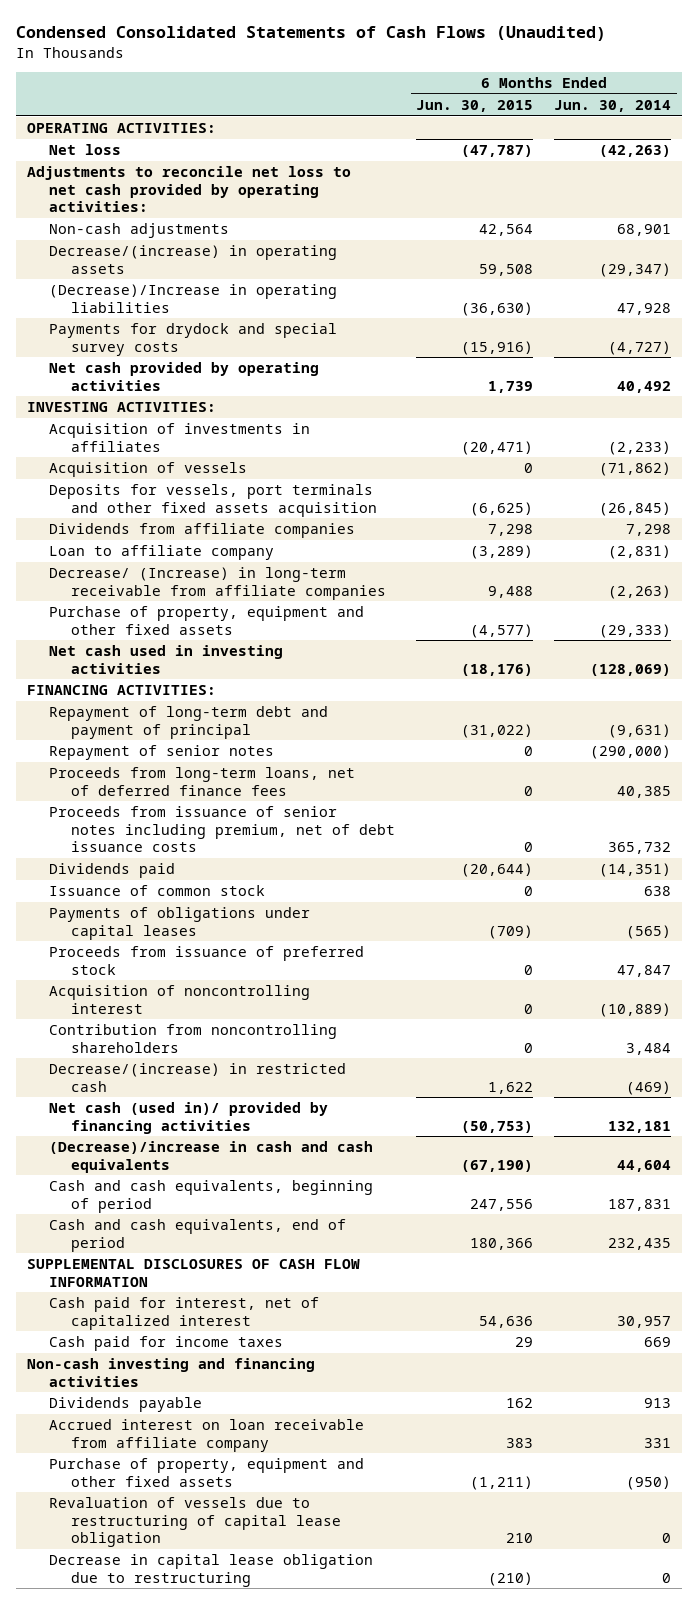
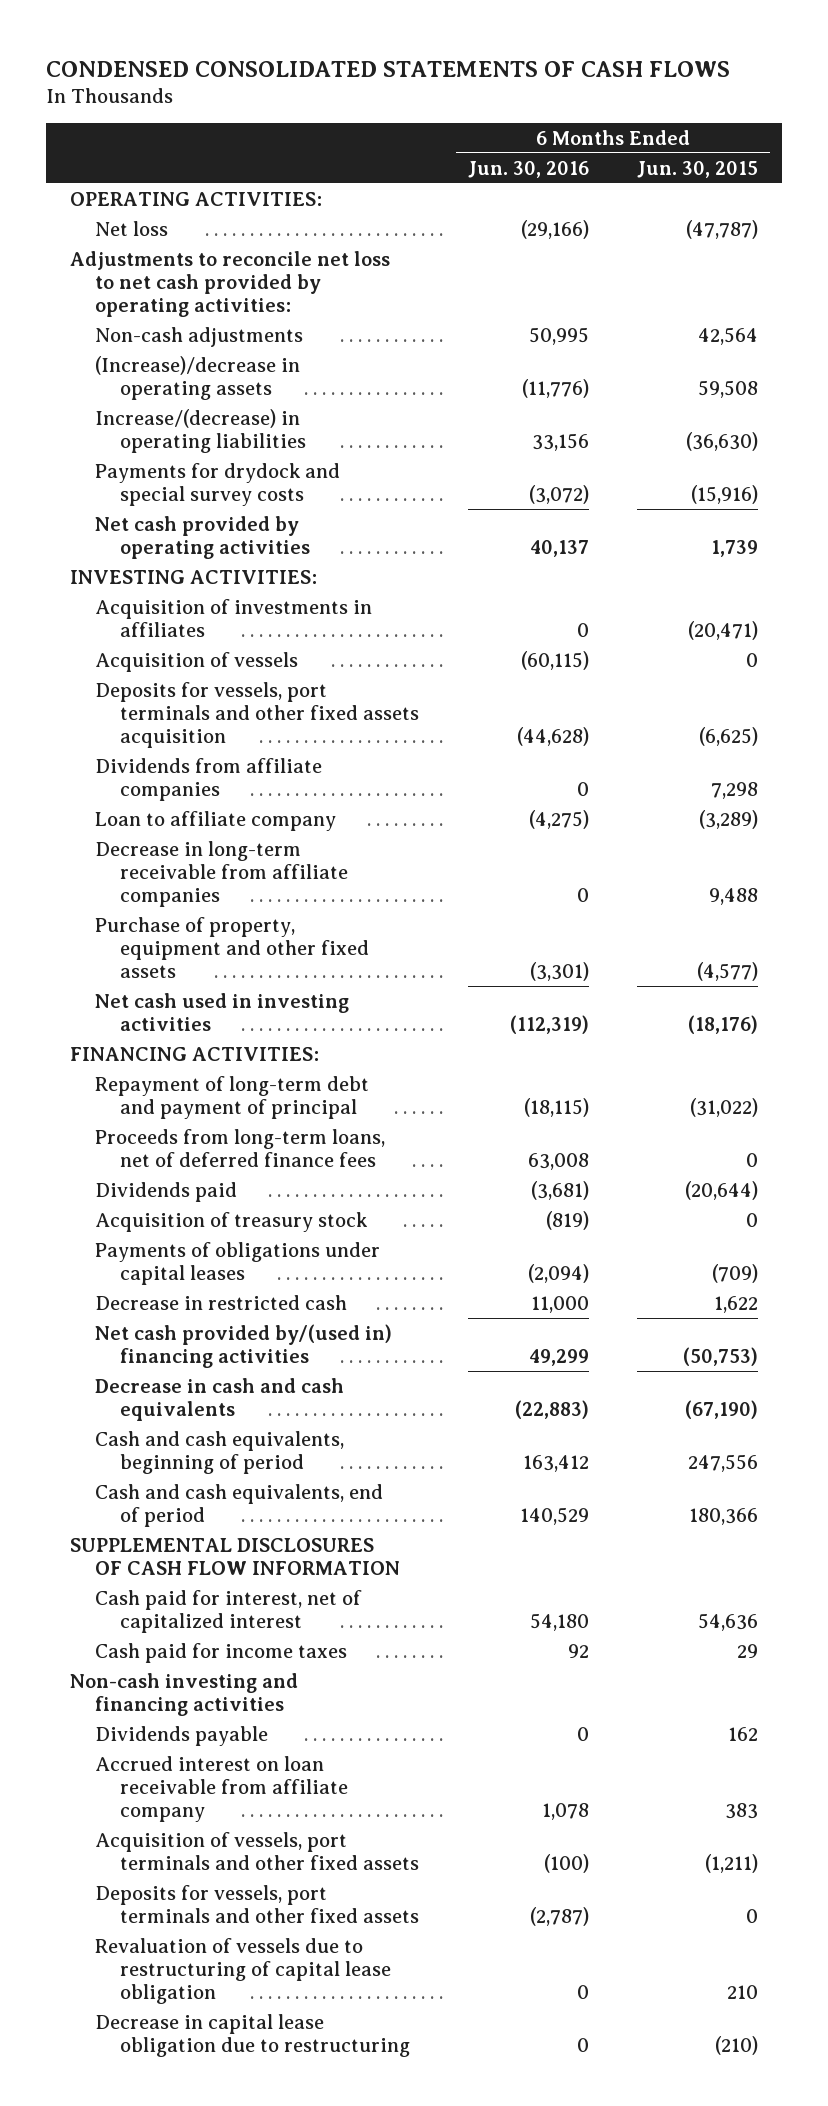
[16,26,607,42] Condensed Consolidated Statements of Cash Flows (Unaudited) -> [45,60,730,77] CONDENSED CONSOLIDATED STATEMENTS OF CASH FLOWS
[554,99,672,112] Jun. 30, 2014 -> none
none -> [467,160,589,178] Jun. 30, 2016
[49,245,338,274] Decrease/(increase) in operating assets -> [95,355,301,400] (Increase)/decrease in operating assets
[49,284,338,313] (Decrease)/Increase in operating liabilities -> [95,408,307,453] Increase/(decrease) in operating liabilities
[49,567,387,600] Decrease/ (Increase) in long-term receivable from affiliate companies -> [95,840,349,908] Decrease in long-term receivable from affiliate companies
[49,745,275,761] Repayment of senior notes -> none
[49,806,396,853] Proceeds from issuance of senior notes including premium, net of debt issuance costs -> none
[49,885,266,897] Issuance of common stock -> none
none -> [95,1211,369,1232] Acquisition of treasury stock
[49,946,365,975] Proceeds from issuance of preferred stock -> none
[49,985,311,1014] Acquisition of noncontrolling interest -> none
[49,1024,338,1053] Contribution from noncontrolling shareholders -> none
[49,1063,347,1092] Decrease/(increase) in restricted cash -> [95,1294,348,1310] Decrease in restricted cash
[49,1102,329,1134] Net cash (used in)/ provided by financing activities -> [95,1323,393,1368] Net cash provided by/(used in) financing activities
[49,1141,374,1173] (Decrease)/increase in cash and cash equivalents -> [95,1377,345,1421] Decrease in cash and cash equivalents
[49,1458,365,1487] Purchase of property, equipment and other fixed assets -> [95,1831,420,1870] Acquisition of vessels, port terminals and other fixed assets
none -> [95,1884,420,1923] Deposits for vessels, port terminals and other fixed assets

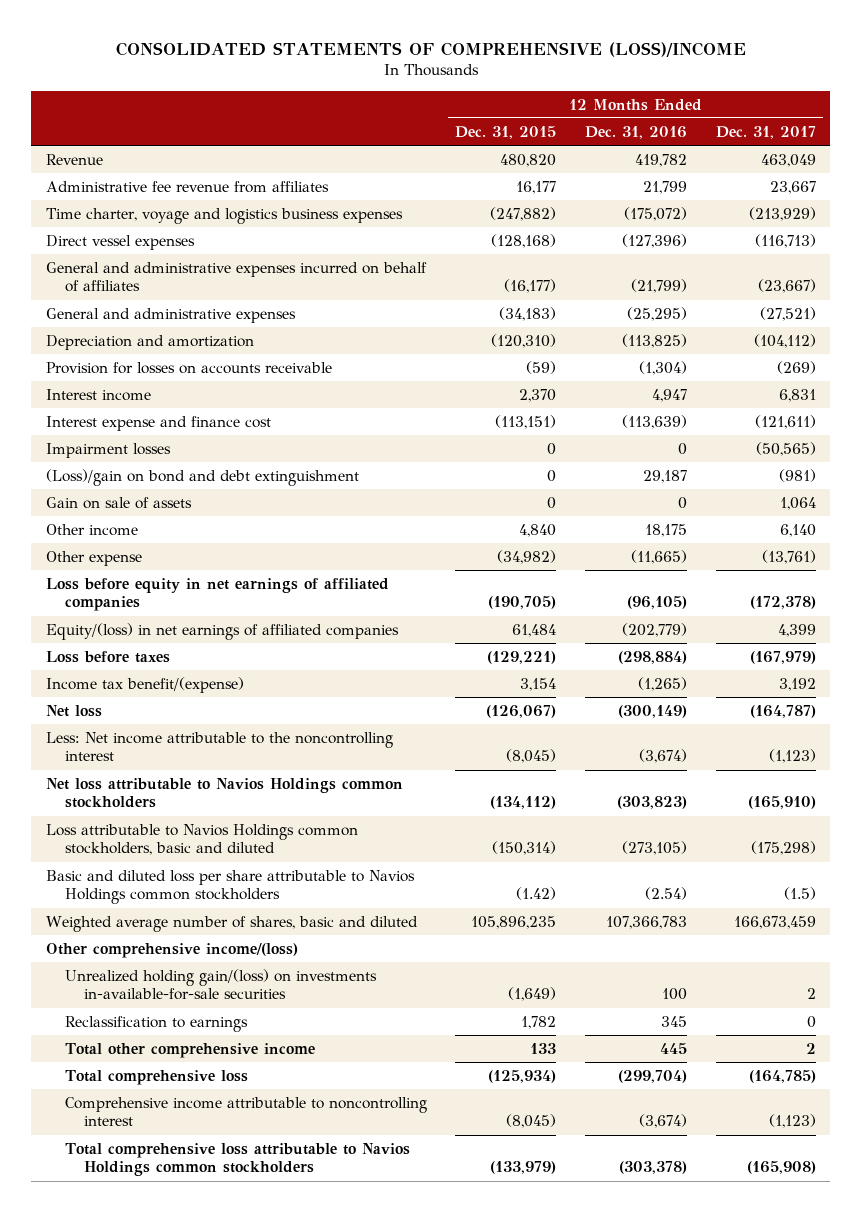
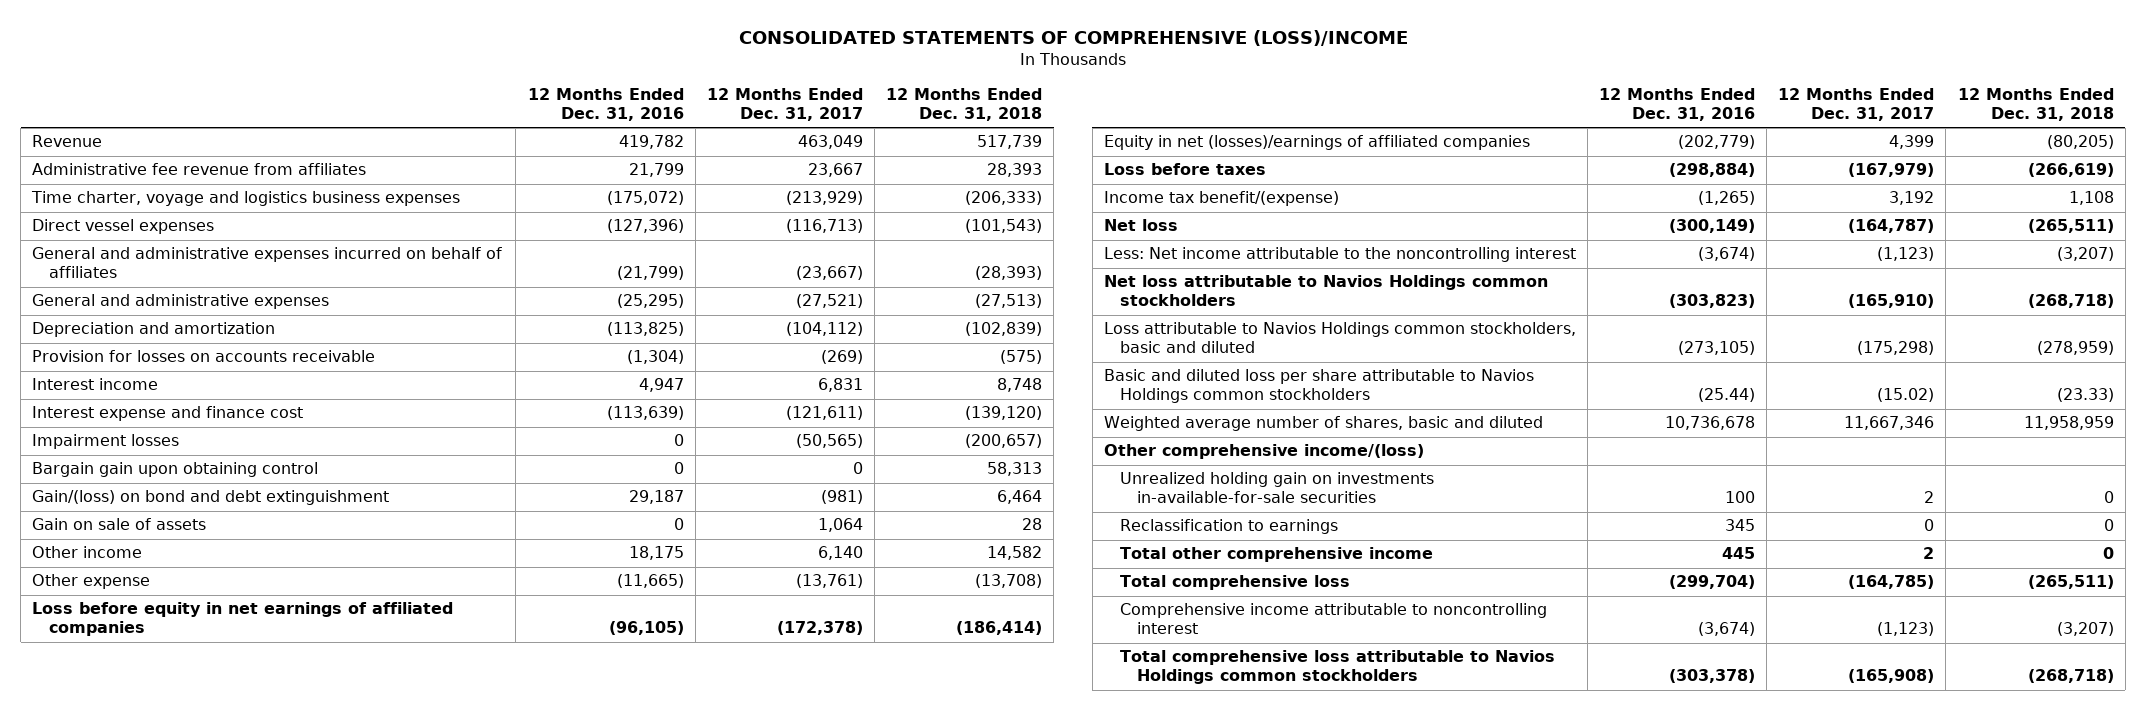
[455,125,557,139] Dec. 31, 2015 -> none
none -> [886,87,1043,121] 12 Months Ended Dec. 31, 2018
none -> [32,462,319,478] Bargain gain upon obtaining control
[45,468,359,486] (Loss)/gain on bond and debt extinguishment -> [32,490,390,506] Gain/(loss) on bond and debt extinguishment
[45,622,399,640] Equity/(loss) in net earnings of affiliated companies -> [1103,135,1530,151] Equity in net (losses)/earnings of affiliated companies
[645,887,688,901] (2.54) -> [1698,388,1756,403] (25.44)
[783,887,816,901] (1.5) -> [1877,388,1935,403] (15.02)
[606,915,688,929] 107,366,783 -> [1665,416,1756,431] 10,736,678
[733,915,816,929] 166,673,459 -> [1844,416,1935,431] 11,667,346
[64,968,377,1001] Unrealized holding gain/(loss) on investments in-available-for-sale securities -> [1120,472,1435,504] Unrealized holding gain on investments in-available-for-sale securities

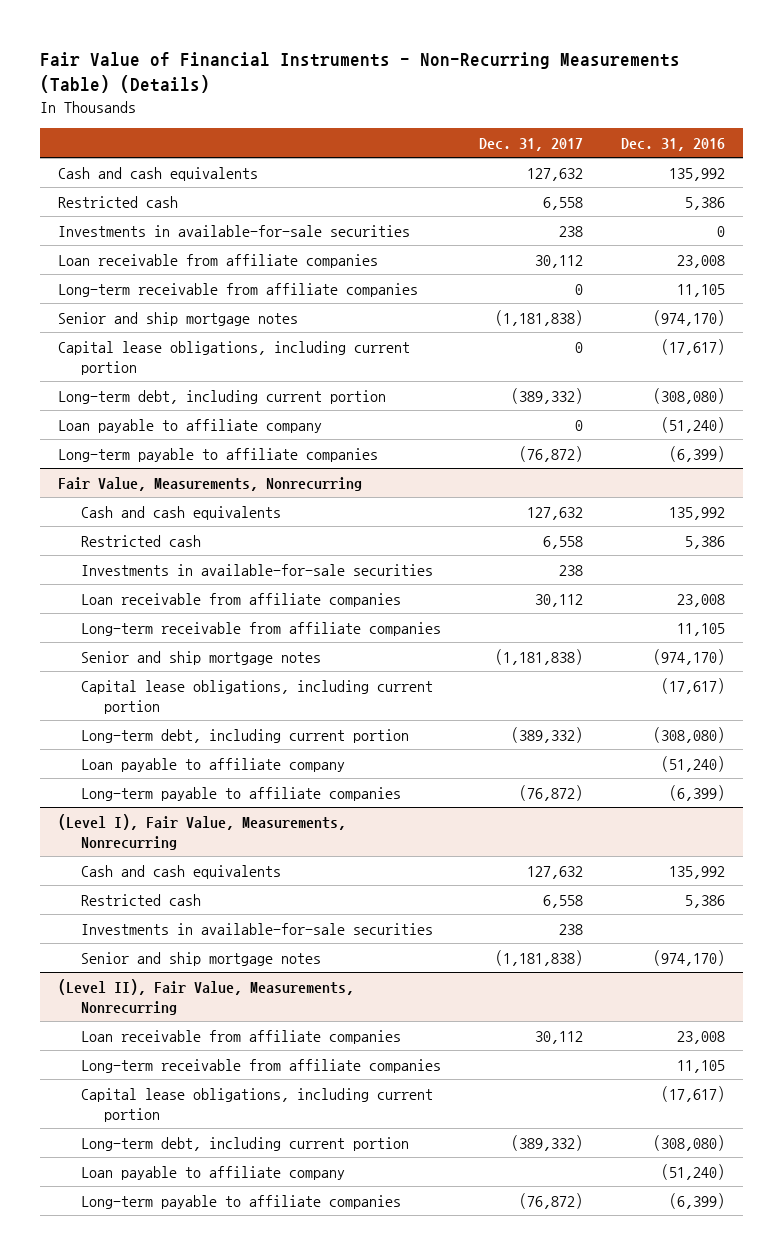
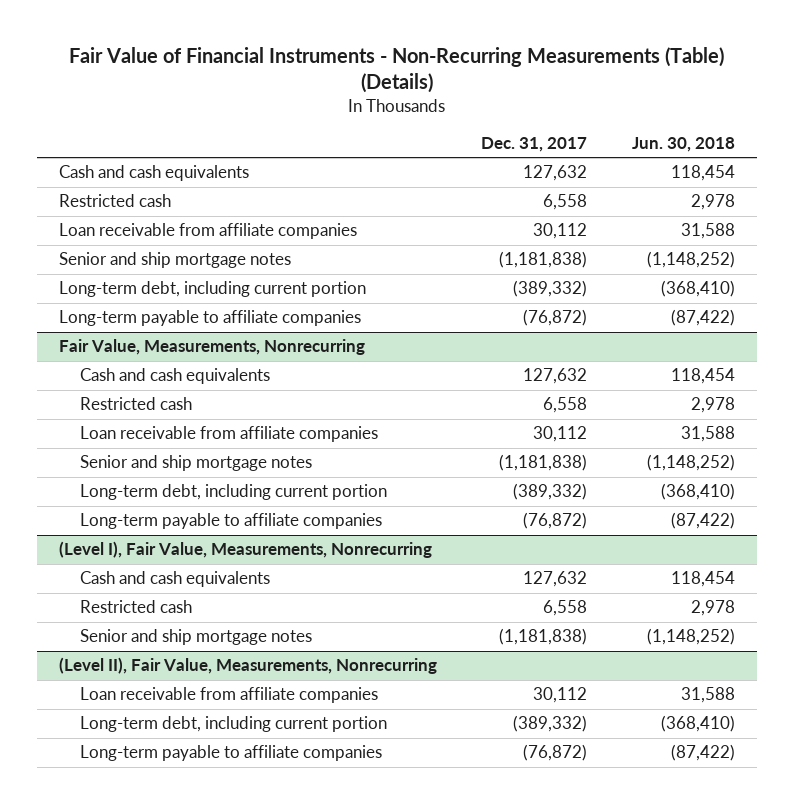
[620,137,725,151] Dec. 31, 2016 -> none
none -> [631,137,735,153] Jun. 30, 2018
[58,224,411,237] Investments in available-for-sale securities -> none
[58,282,419,297] Long-term receivable from affiliate companies -> none
[58,340,411,376] Capital lease obligations, including current portion -> none
[58,418,323,433] Loan payable to affiliate company -> none
[81,563,434,576] Investments in available-for-sale securities -> none
[81,621,442,636] Long-term receivable from affiliate companies -> none
[81,679,434,715] Capital lease obligations, including current portion -> none
[81,757,346,772] Loan payable to affiliate company -> none
[81,922,434,935] Investments in available-for-sale securities -> none
[81,1058,442,1073] Long-term receivable from affiliate companies -> none
[81,1087,434,1123] Capital lease obligations, including current portion -> none
[81,1165,346,1180] Loan payable to affiliate company -> none

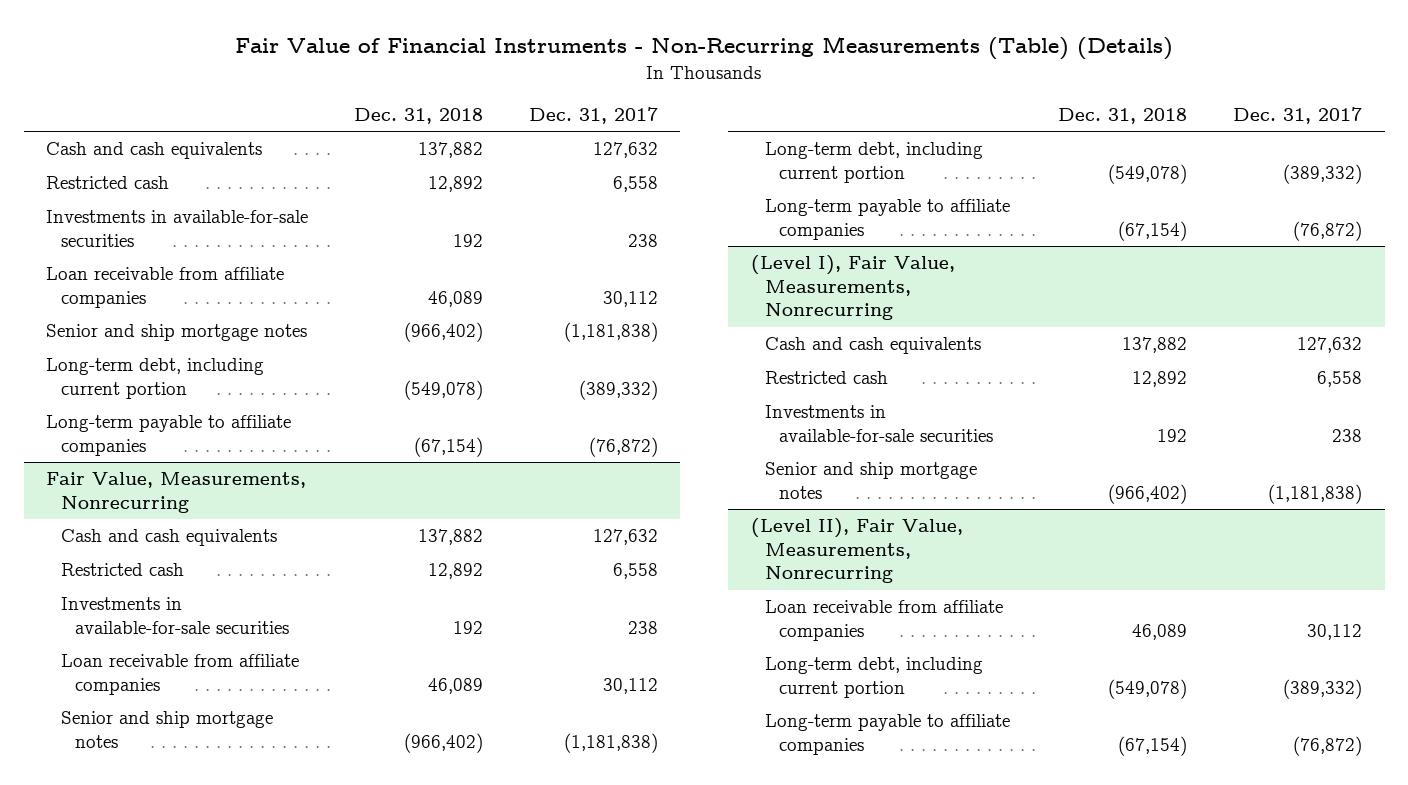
[631,137,735,153] Jun. 30, 2018 -> none
none -> [354,108,484,125] Dec. 31, 2018
none -> [46,210,309,247] Investments in available-for-sale securities
none -> [60,597,290,634] Investments in available-for-sale securities
none -> [765,405,994,442] Investments in available-for-sale securities

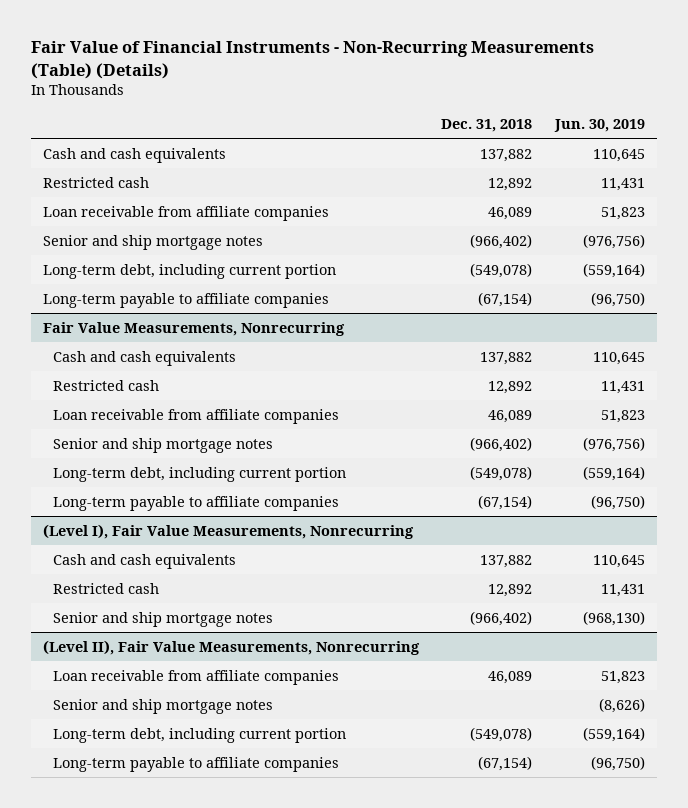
[528,107,658,125] Dec. 31, 2017 -> none
none -> [554,118,646,132] Jun. 30, 2019
[46,210,309,247] Investments in available-for-sale securities -> none
[46,472,307,513] Fair Value, Measurements, Nonrecurring -> [42,321,345,336] Fair Value Measurements, Nonrecurring
[60,597,290,634] Investments in available-for-sale securities -> none
[750,255,955,321] (Level I), Fair Value, Measurements, Nonrecurring -> [42,523,414,539] (Level I), Fair Value Measurements, Nonrecurring
[765,405,994,442] Investments in available-for-sale securities -> none
[750,518,963,584] (Level II), Fair Value, Measurements, Nonrecurring -> [42,639,420,655] (Level II), Fair Value Measurements, Nonrecurring
none -> [52,698,273,714] Senior and ship mortgage notes

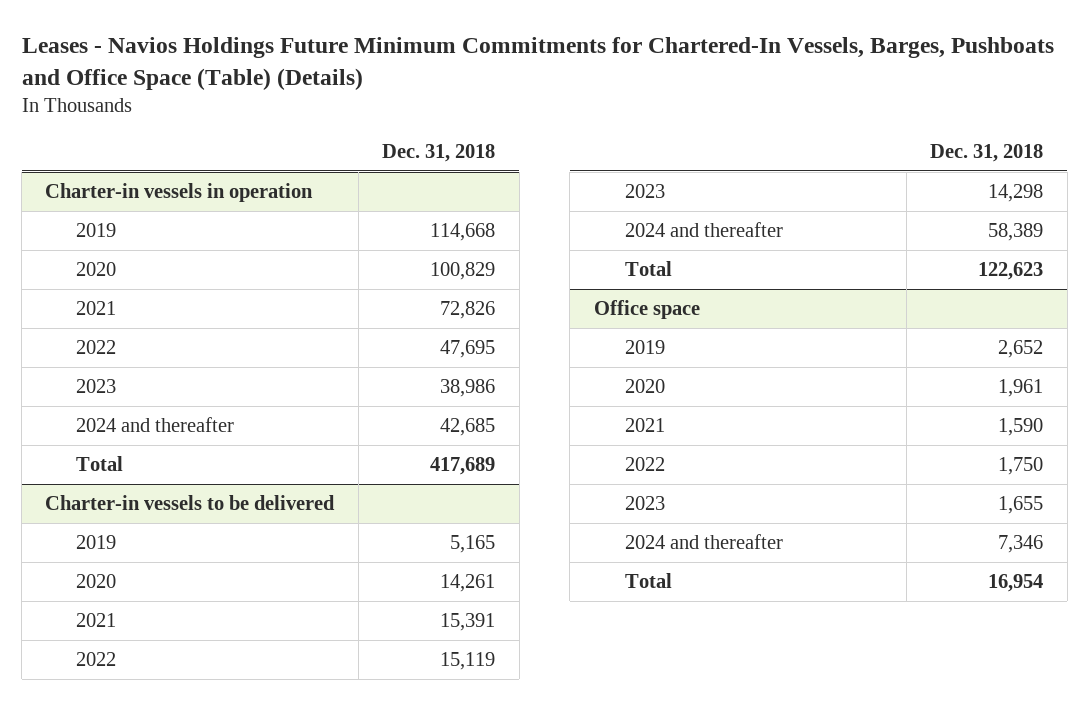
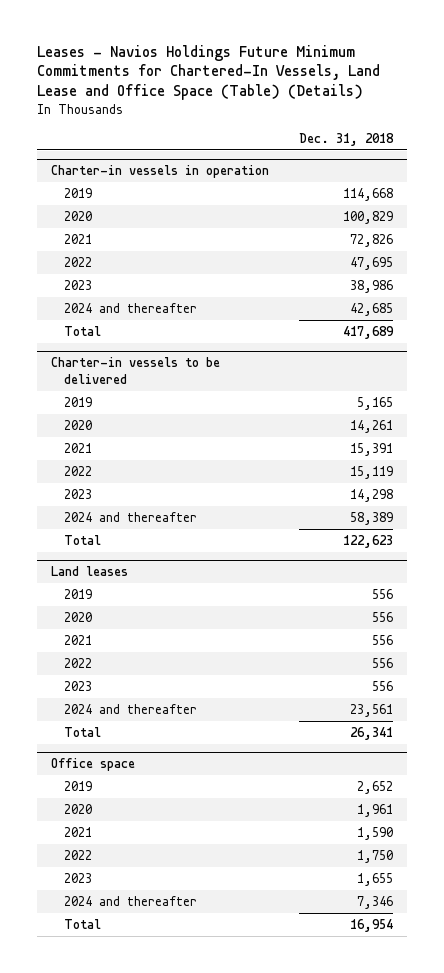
[21,37,1054,90] Leases - Navios Holdings Future Minimum Commitments for Chartered-In Vessels, Barges, Pushboats and Office Space (Table) (Details) -> [36,44,380,101] Leases - Navios Holdings Future Minimum Commitments for Chartered-In Vessels, Land Lease and Office Space (Table) (Details)
none -> [51,566,129,577] Land leases
none -> [63,588,92,599] 2019
none -> [63,611,92,622] 2020
none -> [63,634,92,645] 2021
none -> [63,657,92,668] 2022
none -> [63,680,92,691] 2023
none -> [63,703,197,714] 2024 and thereafter
none -> [63,726,101,737] Total

